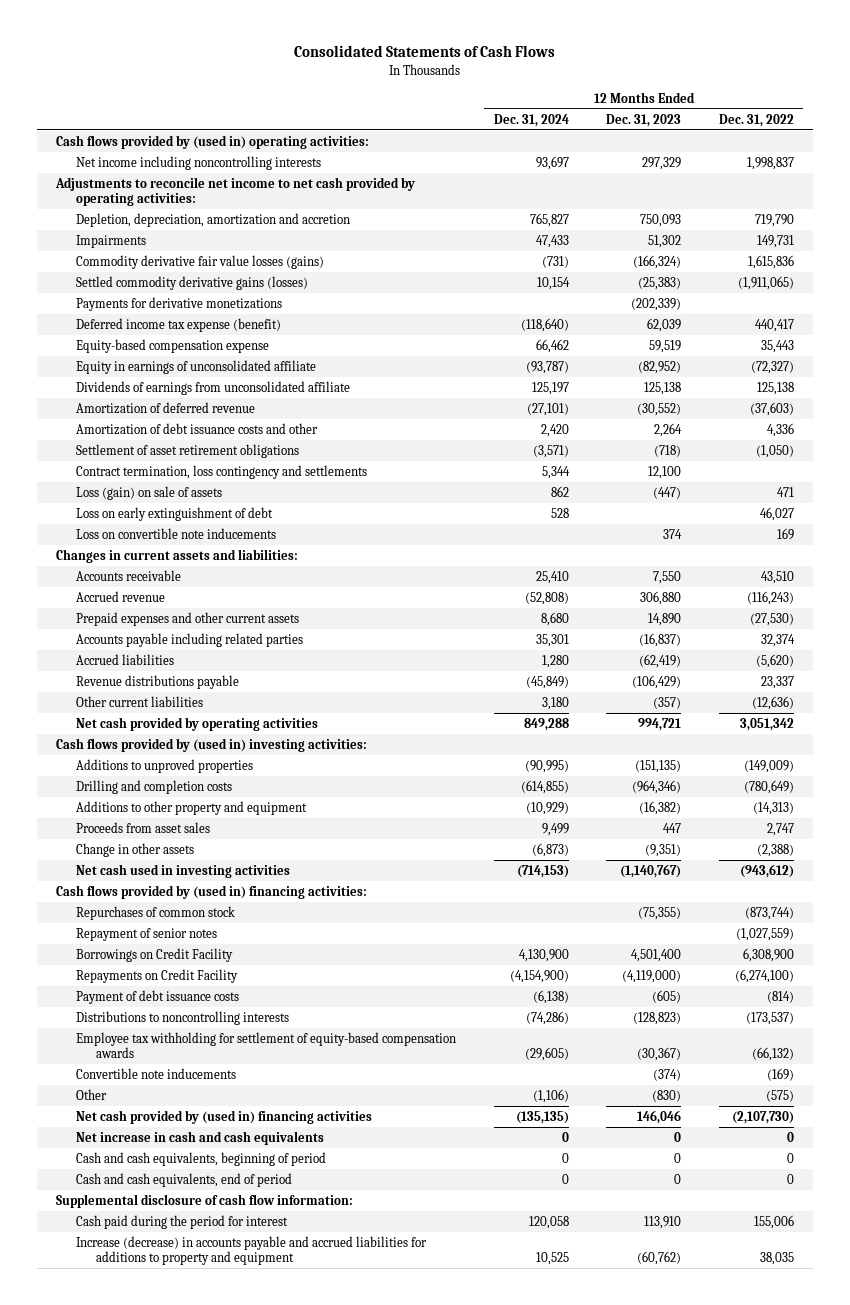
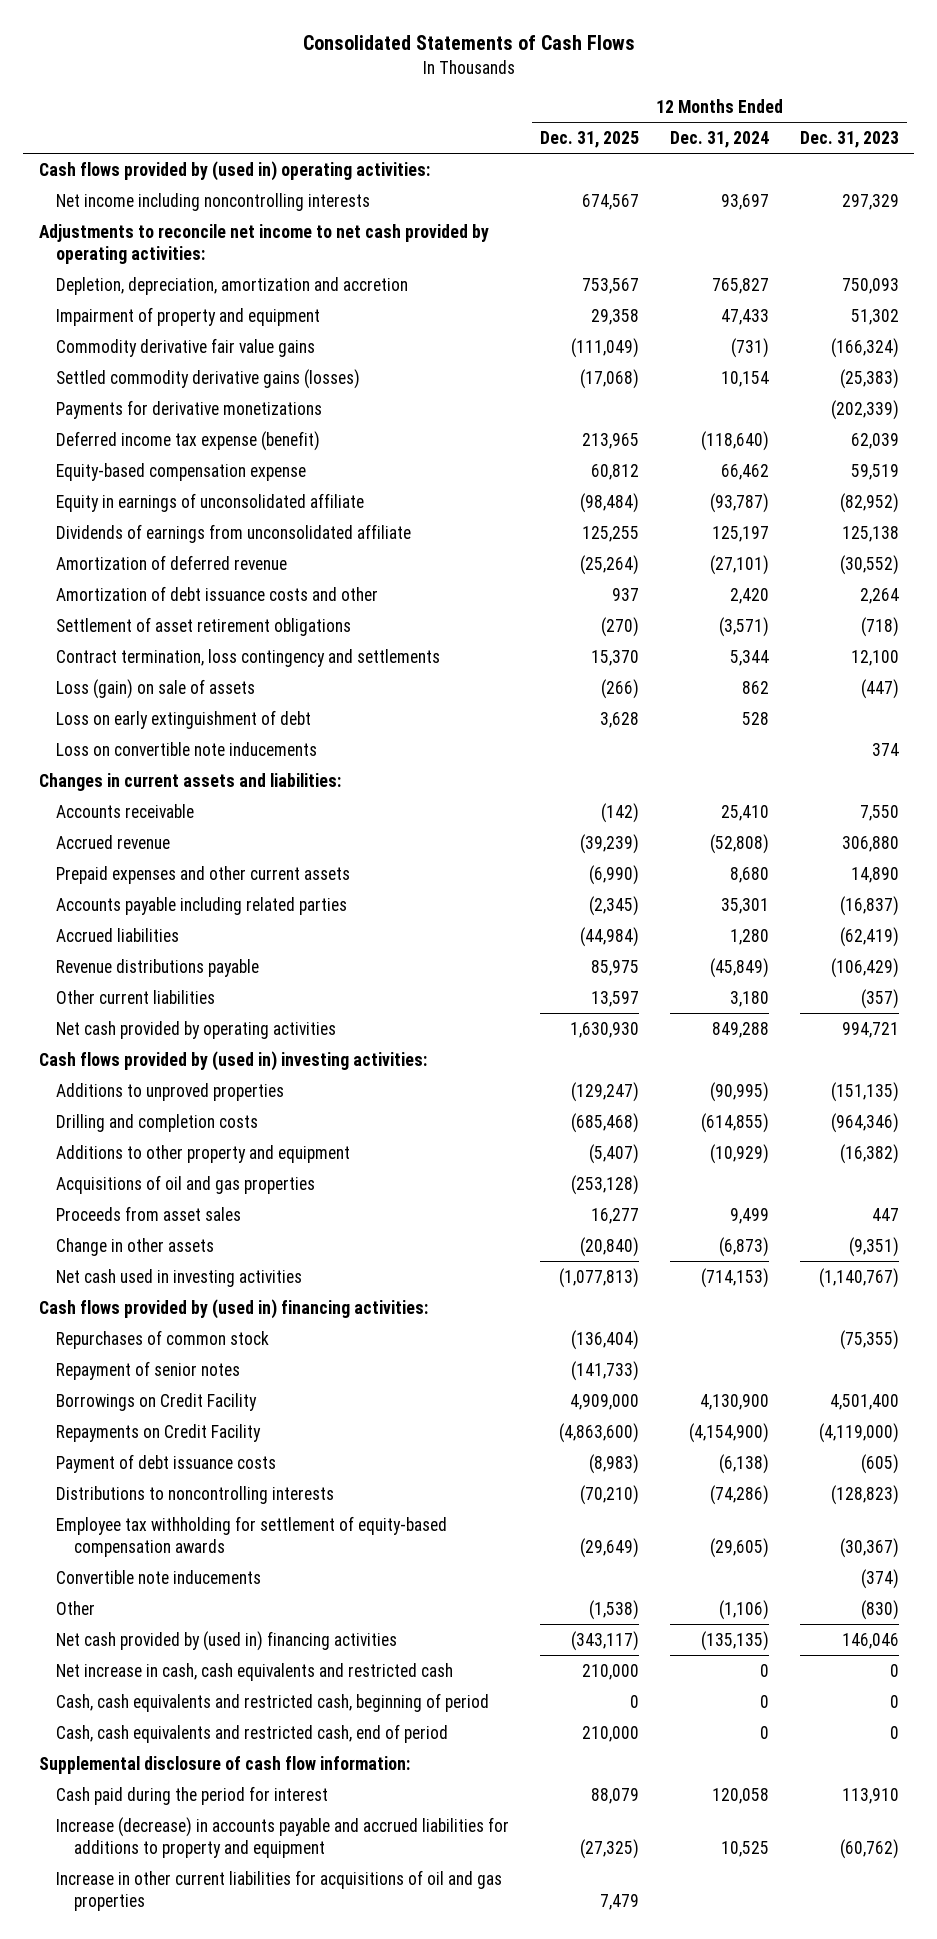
[719,113,795,127] Dec. 31, 2022 -> none
none -> [540,131,640,149] Dec. 31, 2025
[76,234,147,248] Impairments -> [56,306,321,326] Impairment of property and equipment
[76,254,325,269] Commodity derivative fair value losses (gains) -> [56,337,316,357] Commodity derivative fair value gains
none -> [56,1174,316,1194] Acquisitions of oil and gas properties
[76,1130,325,1145] Net increase in cash and cash equivalents -> [56,1662,454,1681] Net increase in cash, cash equivalents and restricted cash
[76,1151,327,1166] Cash and cash equivalents, beginning of period -> [56,1692,490,1712] Cash, cash equivalents and restricted cash, beginning of period
[76,1172,293,1187] Cash and cash equivalents, end of period -> [56,1723,449,1743] Cash, cash equivalents and restricted cash, end of period
none -> [56,1869,503,1912] Increase in other current liabilities for acquisitions of oil and gas properties

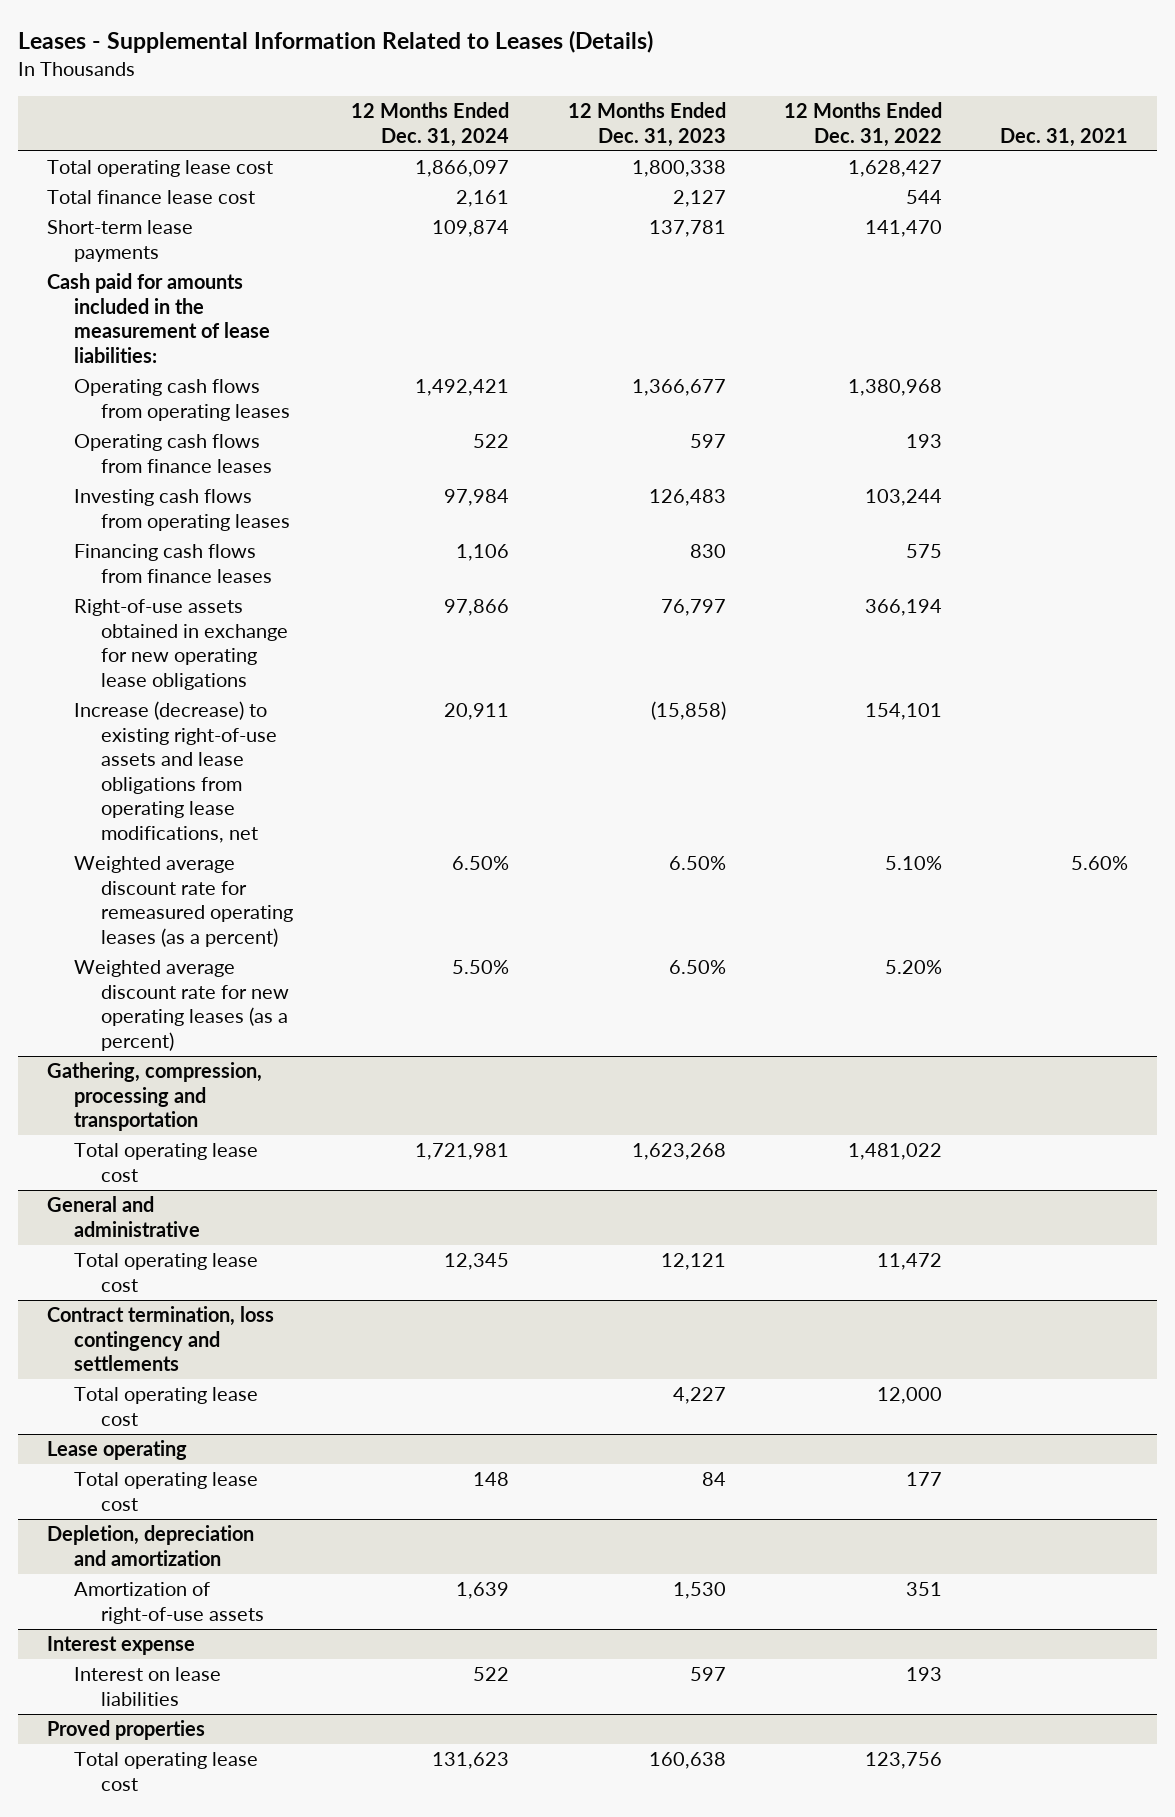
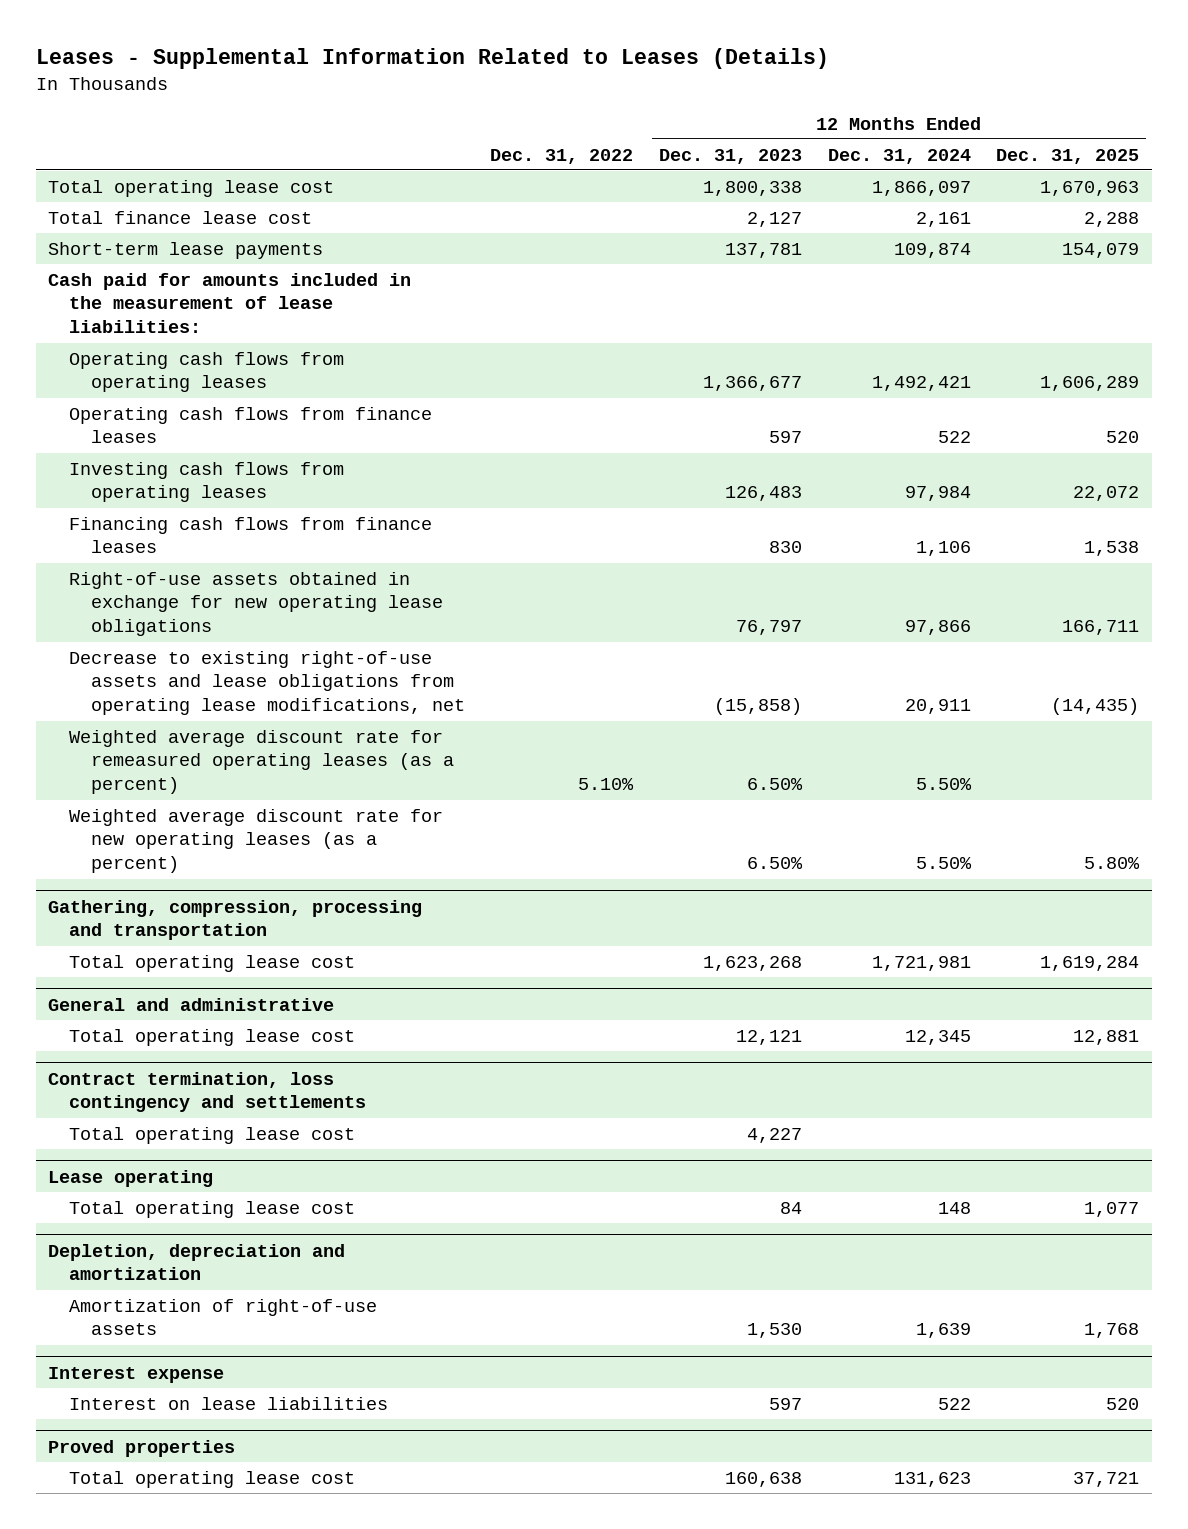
[783,102,942,147] 12 Months Ended Dec. 31, 2022 -> none
[1000,127,1129,147] Dec. 31, 2021 -> none
none -> [490,148,634,164] Dec. 31, 2022
none -> [996,148,1140,164] Dec. 31, 2025
[74,701,278,843] Increase (decrease) to existing right-of-use assets and lease obligations from operating lease modifications, net -> [69,650,465,716] Decrease to existing right-of-use assets and lease obligations from operating lease modifications, net
[452,856,510,871] 6.50% -> [915,778,972,791] 5.50%

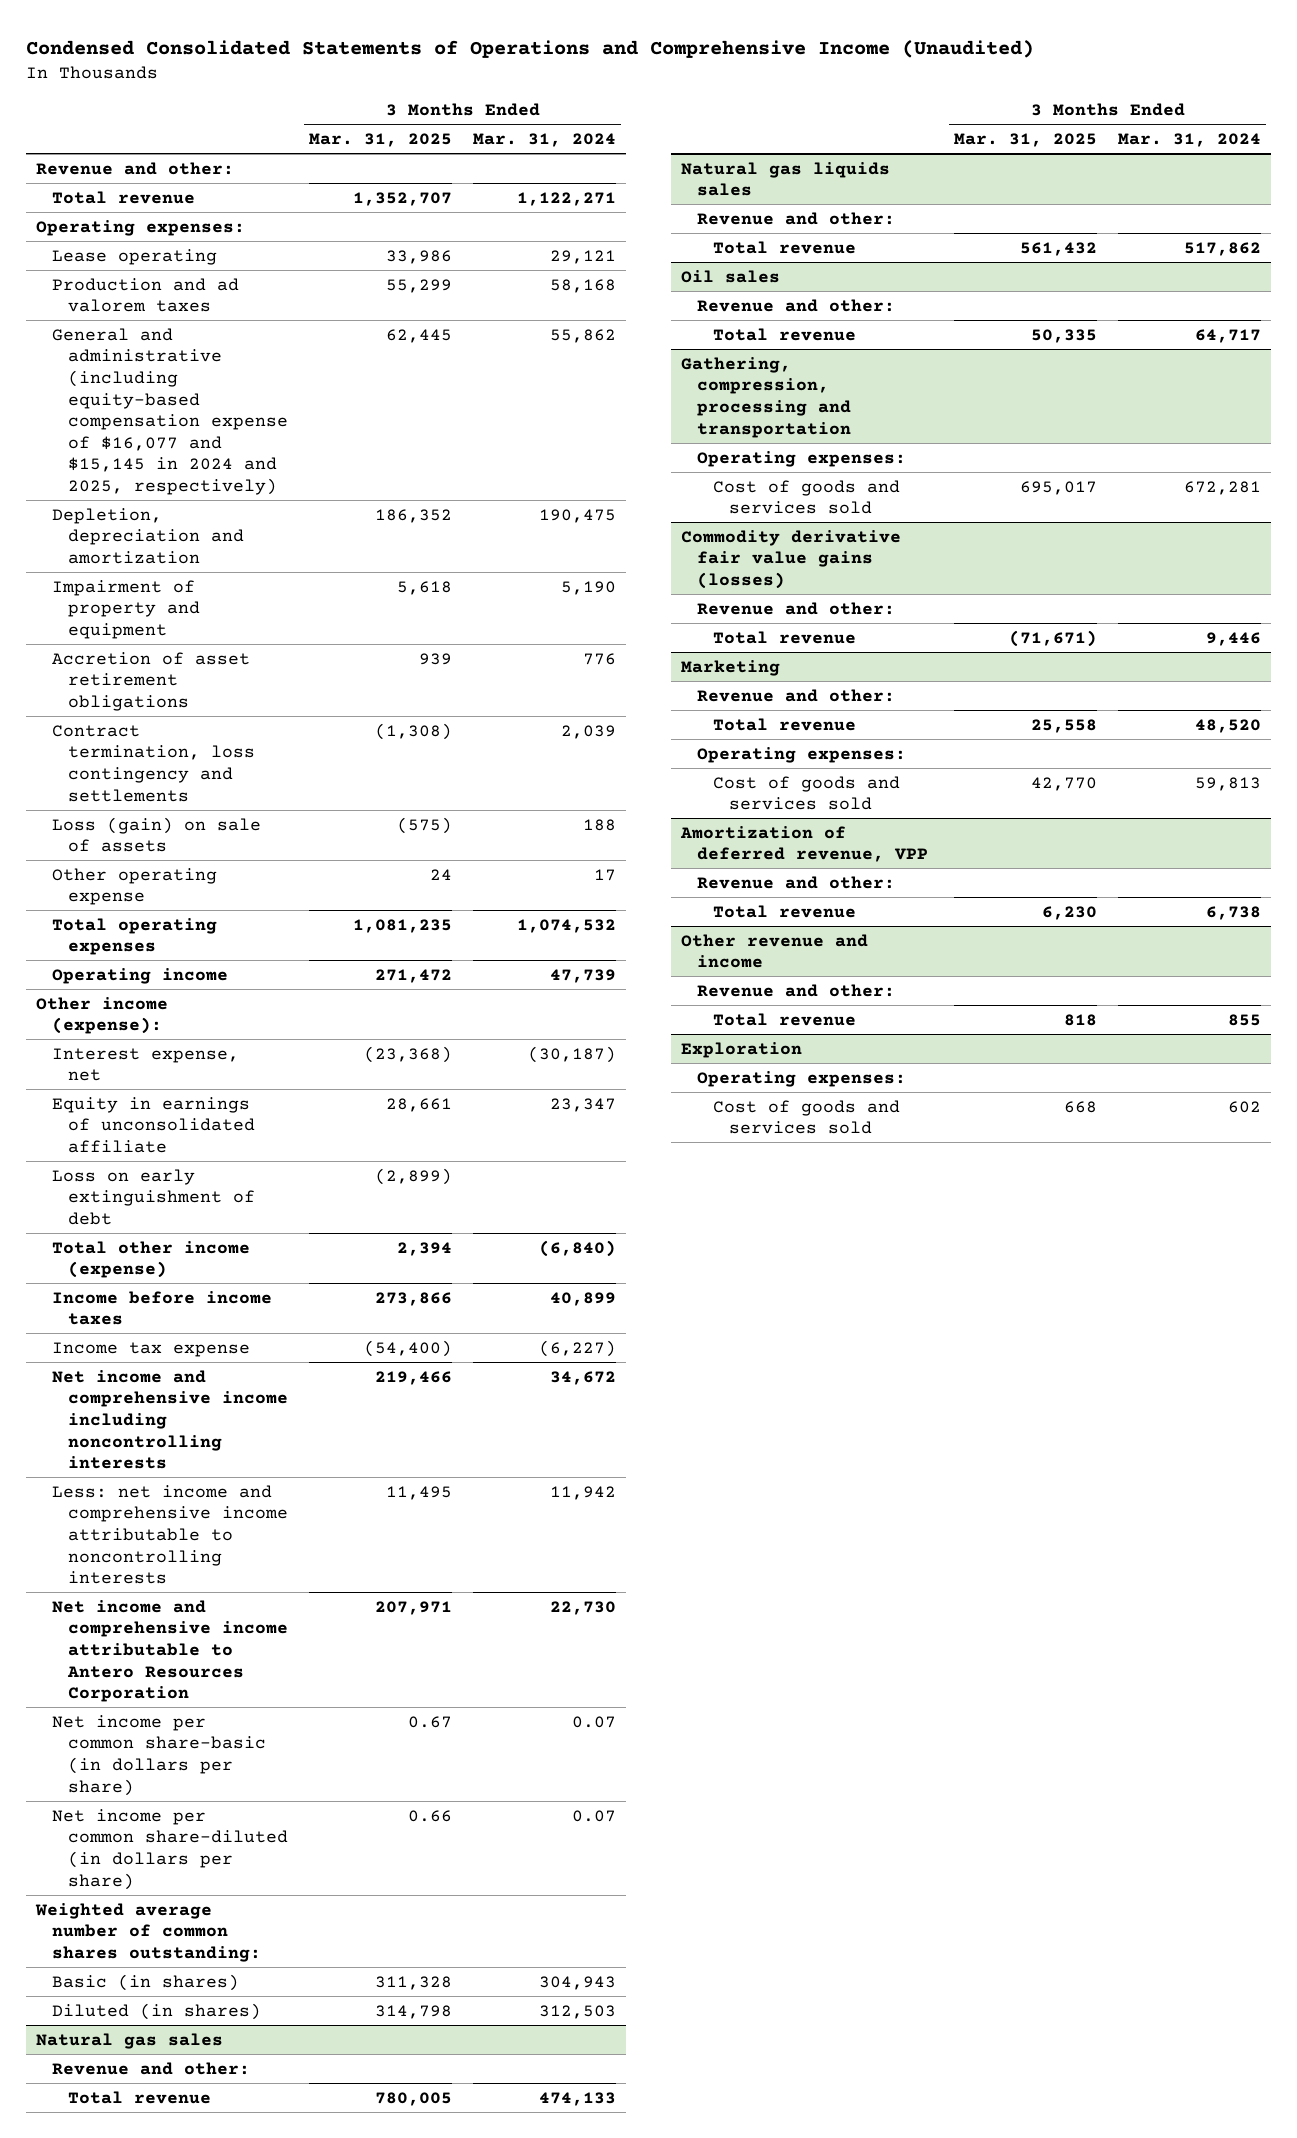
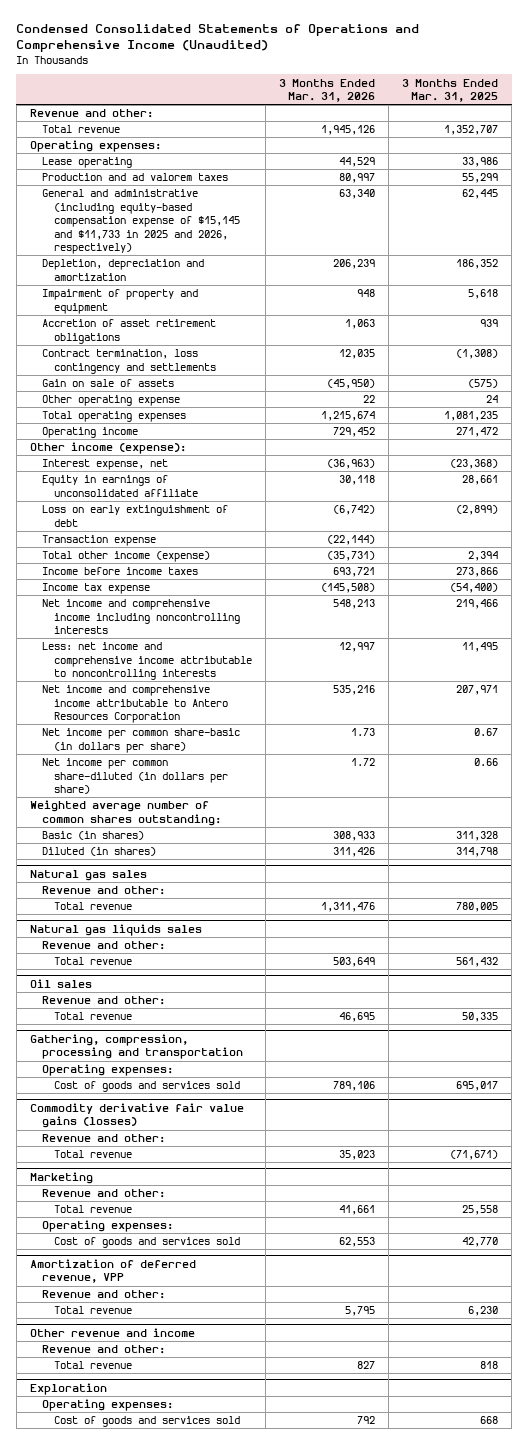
[472,132,616,147] Mar. 31, 2024 -> none
none -> [279,78,376,103] 3 Months Ended Mar. 31, 2026
[52,327,289,496] General and administrative (including equity-based compensation expense of $16,077 and $15,145 in 2024 and 2025, respectively) -> [41,189,240,255] General and administrative (including equity-based compensation expense of $15,145 and $11,733 in 2025 and 2026, respectively)
[52,816,262,853] Loss (gain) on sale of assets -> [41,379,174,388] Gain on sale of assets
none -> [41,535,156,547] Transaction expense

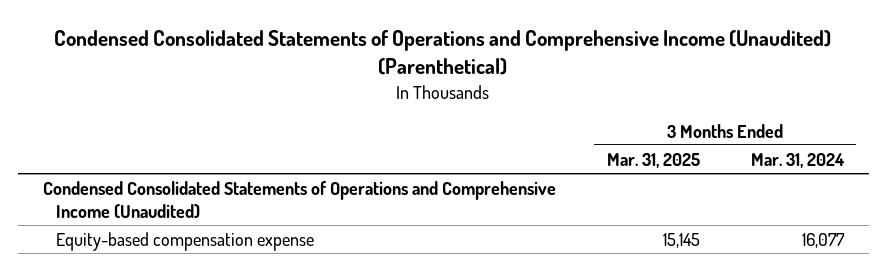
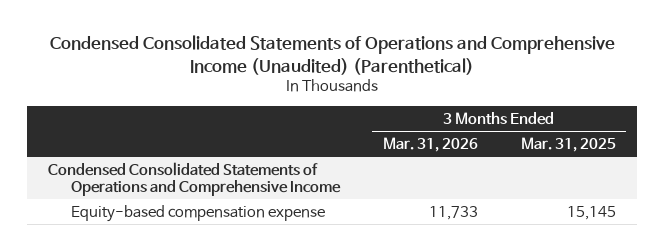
[750,152,845,168] Mar. 31, 2024 -> none
none -> [382,136,478,152] Mar. 31, 2026
[43,180,557,219] Condensed Consolidated Statements of Operations and Comprehensive Income (Unaudited) -> [48,161,341,196] Condensed Consolidated Statements of Operations and Comprehensive Income

